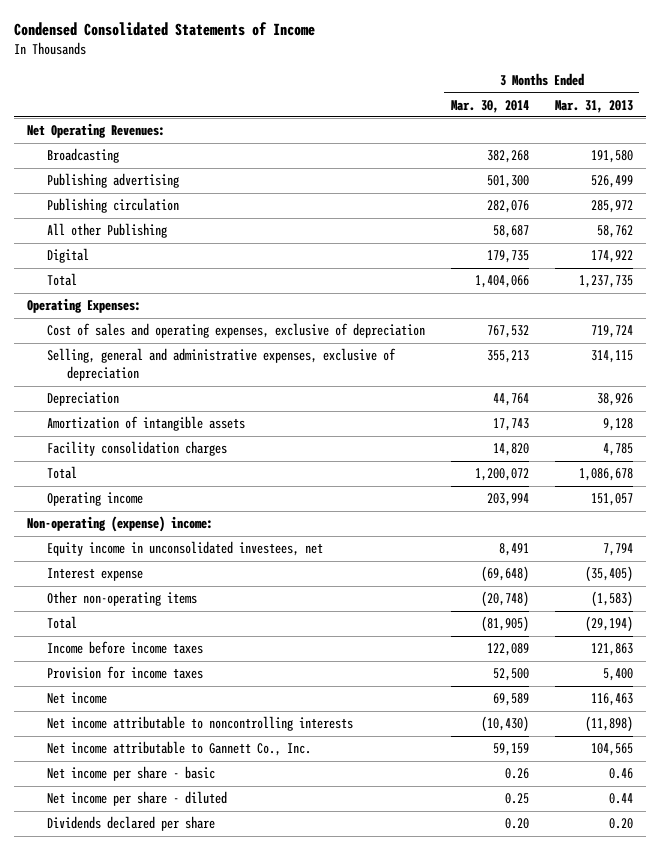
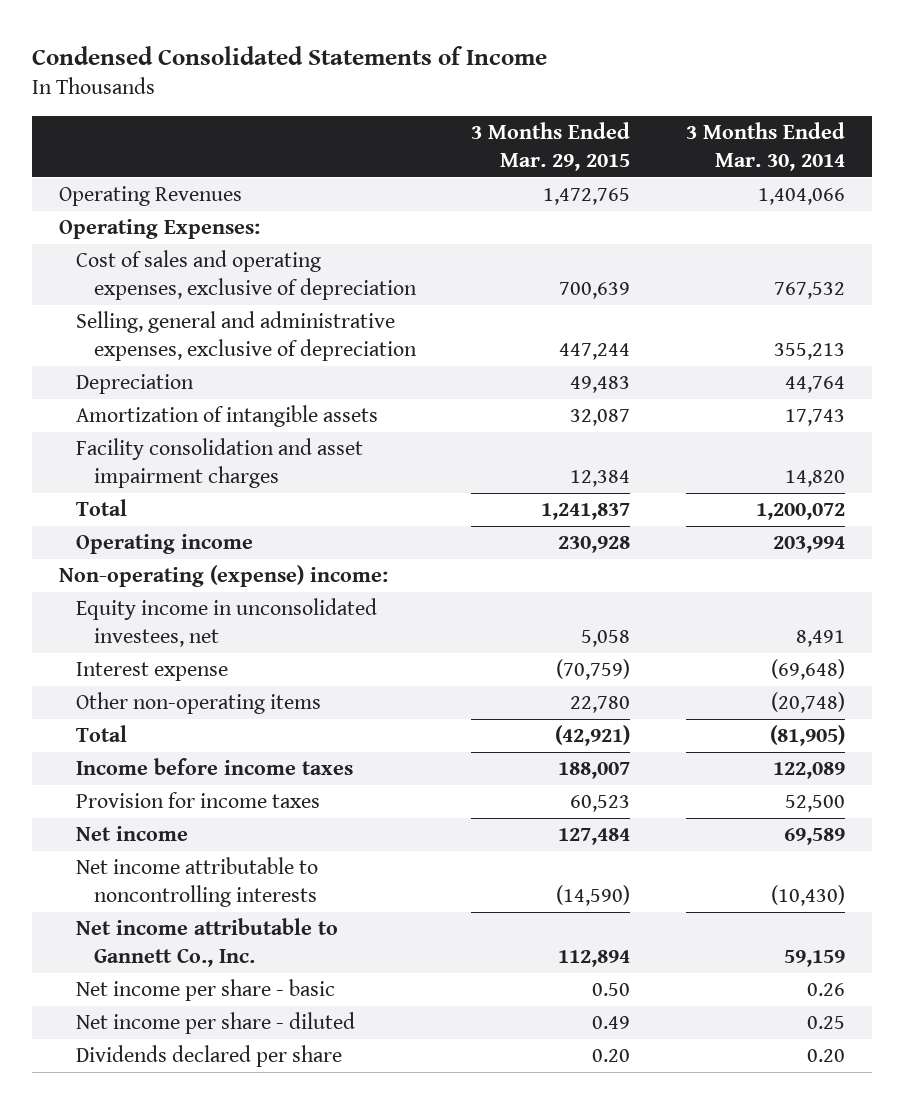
[554,99,633,113] Mar. 31, 2013 -> none
none -> [471,122,631,172] 3 Months Ended Mar. 29, 2015
[26,123,165,139] Net Operating Revenues: -> none
[46,148,119,164] Broadcasting -> none
[46,173,179,189] Publishing advertising -> none
[46,198,179,214] Publishing circulation -> none
[46,223,167,239] All other Publishing -> none
[46,248,89,264] Digital -> none
[46,273,77,287] Total -> [59,186,243,207] Operating Revenues
[46,441,227,457] Facility consolidation charges -> [76,438,364,488] Facility consolidation and asset impairment charges

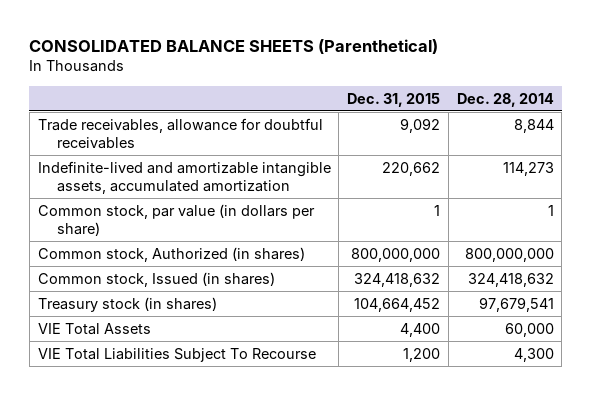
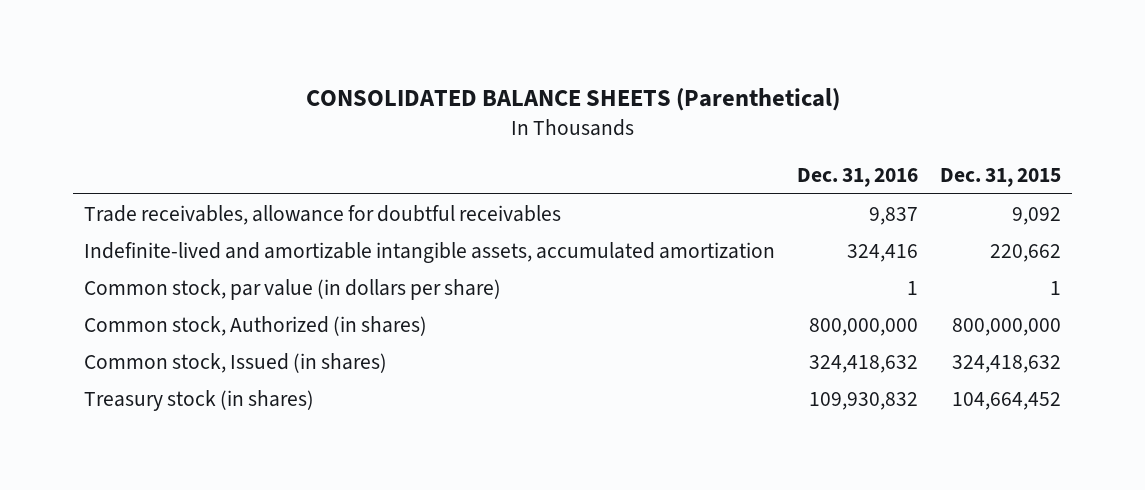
[456,92,554,107] Dec. 28, 2014 -> none
none -> [797,168,919,188] Dec. 31, 2016
[37,322,151,335] VIE Total Assets -> none
[37,347,316,362] VIE Total Liabilities Subject To Recourse -> none

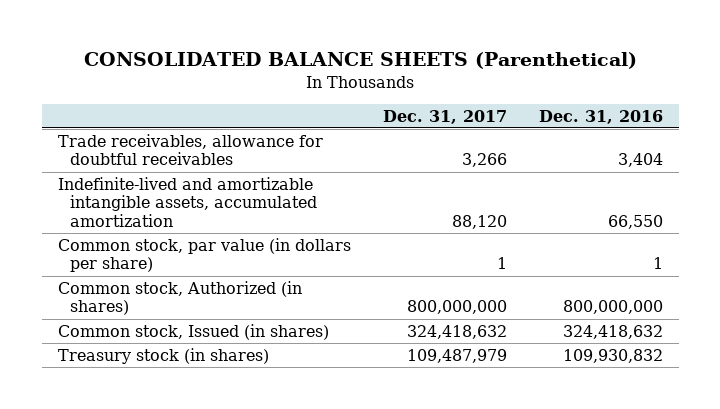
[940,168,1062,188] Dec. 31, 2015 -> none
none -> [382,109,507,124] Dec. 31, 2017
[869,206,919,225] 9,837 -> [617,153,663,168] 3,404
[847,243,919,262] 324,416 -> [607,215,663,230] 66,550

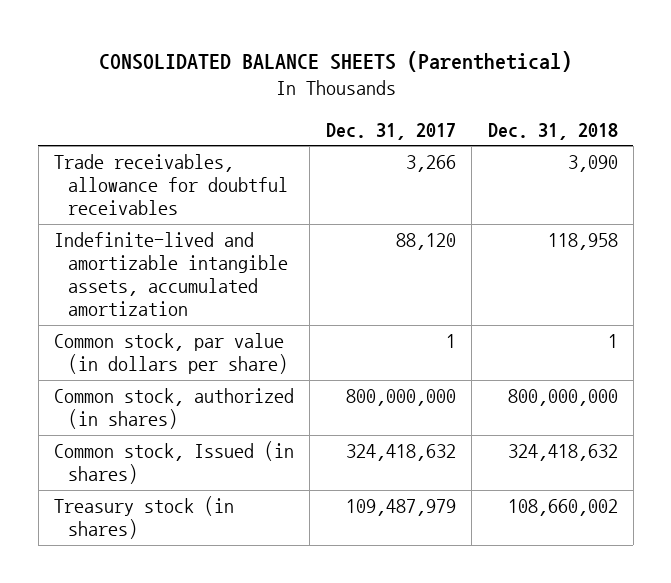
[538,109,663,124] Dec. 31, 2016 -> none
none -> [487,122,618,140] Dec. 31, 2018
[57,280,302,316] Common stock, Authorized (in shares) -> [53,388,294,430] Common stock, authorized (in shares)

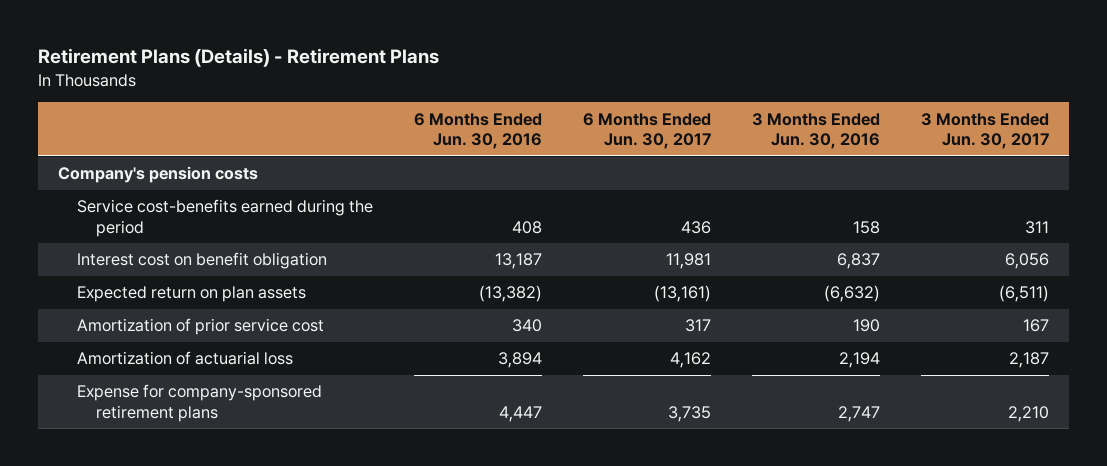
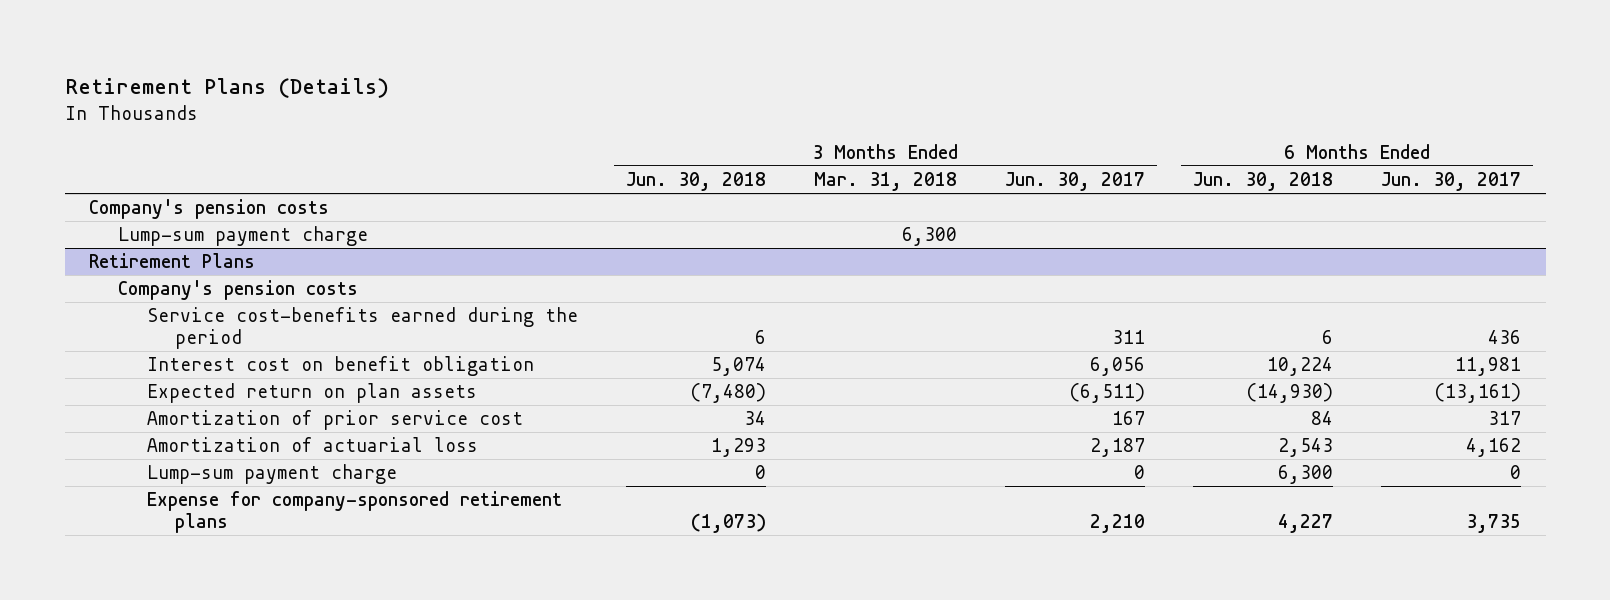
[37,48,439,68] Retirement Plans (Details) - Retirement Plans -> [64,78,389,99] Retirement Plans (Details)
[413,112,542,149] 6 Months Ended Jun. 30, 2016 -> none
[751,112,880,149] 3 Months Ended Jun. 30, 2016 -> none
none -> [625,172,766,192] Jun. 30, 2018
none -> [813,172,957,192] Mar. 31, 2018
none -> [1193,172,1334,192] Jun. 30, 2018
none -> [117,226,368,247] Lump-sum payment charge
none -> [89,253,256,269] Retirement Plans
none -> [117,280,358,301] Company's pension costs
none -> [146,464,397,485] Lump-sum payment charge

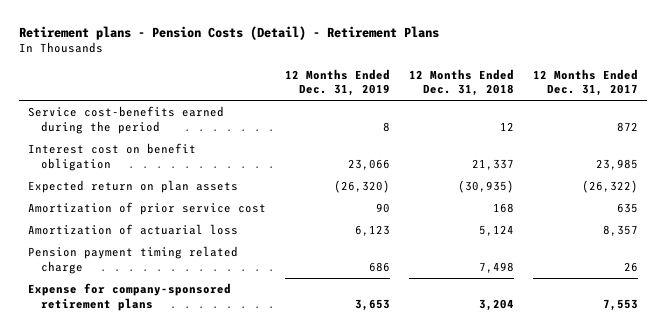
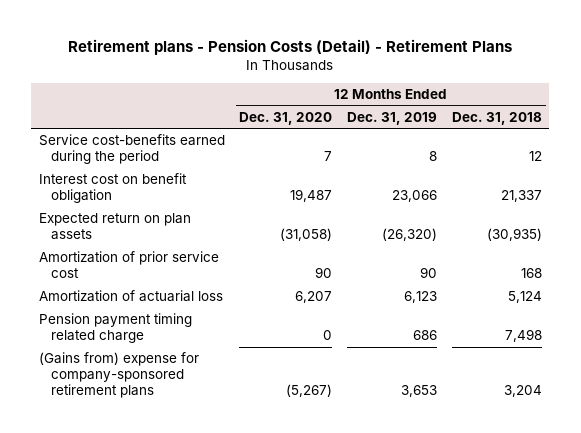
[532,68,638,97] 12 Months Ended Dec. 31, 2017 -> none
none -> [239,111,333,125] Dec. 31, 2020
[28,283,232,311] Expense for company-sponsored retirement plans -> [38,352,199,399] (Gains from) expense for company-sponsored retirement plans

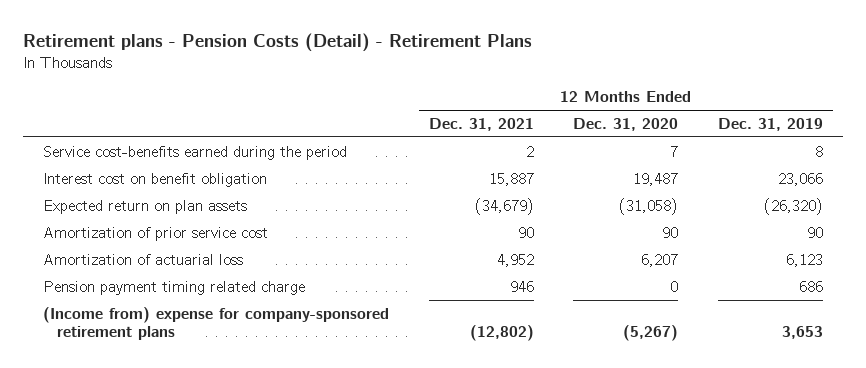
[452,111,543,125] Dec. 31, 2018 -> none
none -> [428,117,534,131] Dec. 31, 2021
[38,352,199,399] (Gains from) expense for company-sponsored retirement plans -> [42,306,389,341] (Income from) expense for company-sponsored retirement plans

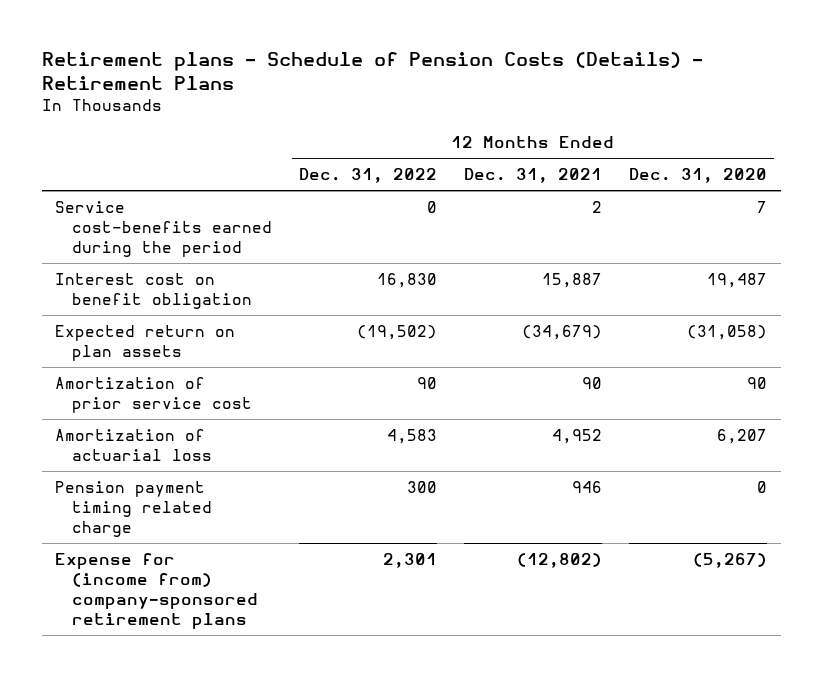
[22,33,532,53] Retirement plans - Pension Costs (Detail) - Retirement Plans -> [41,51,703,91] Retirement plans - Schedule of Pension Costs (Details) - Retirement Plans
[718,117,824,131] Dec. 31, 2019 -> none
none -> [299,168,438,184] Dec. 31, 2022
[42,306,389,341] (Income from) expense for company-sponsored retirement plans -> [55,552,258,629] Expense for (income from) company-sponsored retirement plans

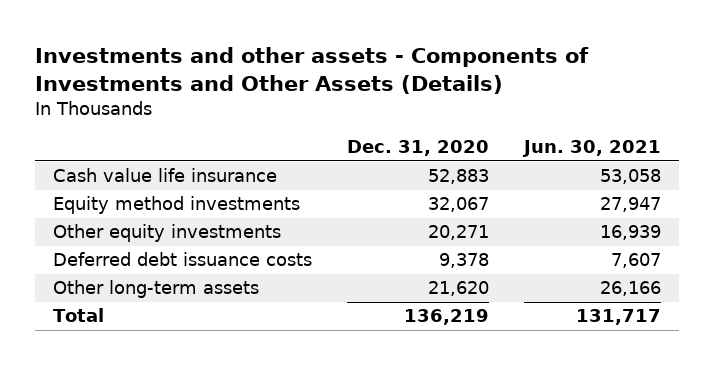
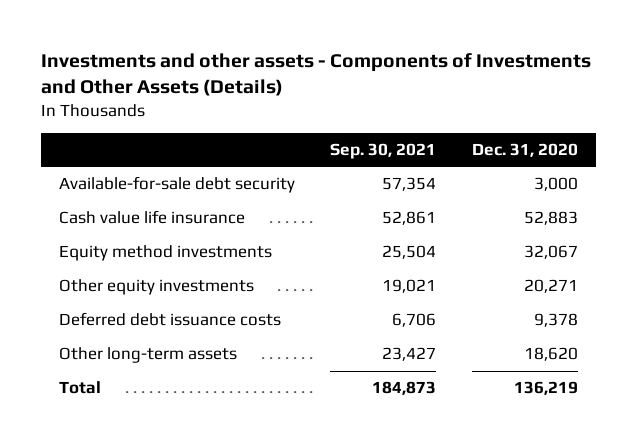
[522,140,662,158] Jun. 30, 2021 -> none
none -> [330,142,437,159] Sep. 30, 2021
none -> [58,176,295,194] Available-for-sale debt security
[427,281,489,297] 21,620 -> [523,347,578,362] 18,620

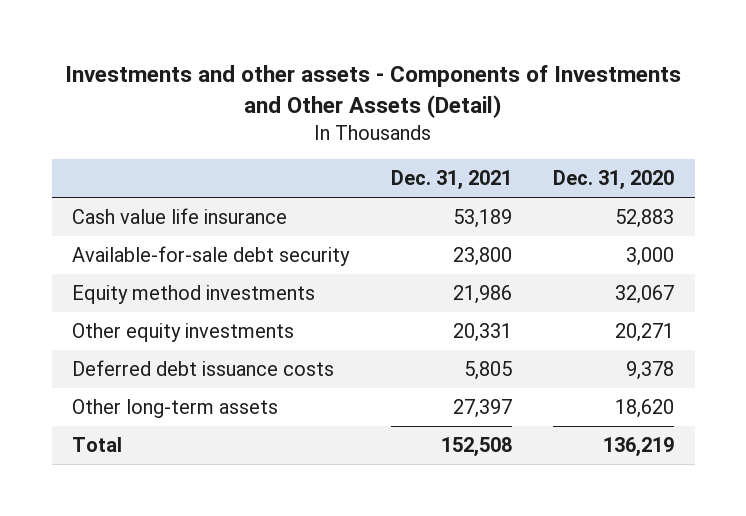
[41,53,592,97] Investments and other assets - Components of Investments and Other Assets (Details) -> [65,65,682,118] Investments and other assets - Components of Investments and Other Assets (Detail)
[330,142,437,159] Sep. 30, 2021 -> none
none -> [390,170,512,191] Dec. 31, 2021
[58,176,295,194] Available-for-sale debt security -> [72,245,351,266] Available-for-sale debt security

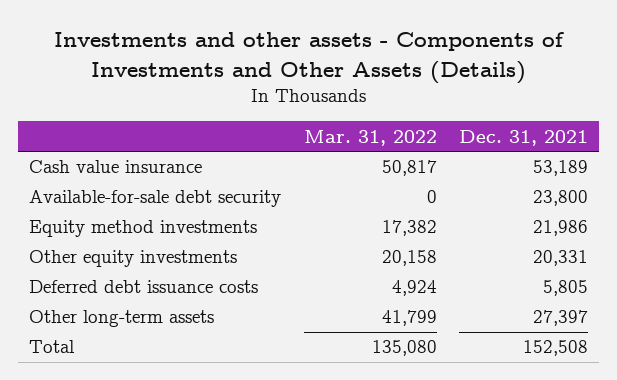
[65,65,682,118] Investments and other assets - Components of Investments and Other Assets (Detail) -> [53,32,564,84] Investments and other assets - Components of Investments and Other Assets (Details)
[553,170,675,191] Dec. 31, 2020 -> none
none -> [303,129,437,146] Mar. 31, 2022
[72,207,288,224] Cash value life insurance -> [29,160,203,174] Cash value insurance

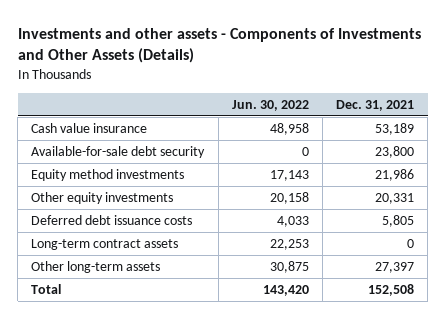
[303,129,437,146] Mar. 31, 2022 -> none
none -> [231,99,309,111] Jun. 30, 2022
none -> [31,238,179,250] Long-term contract assets

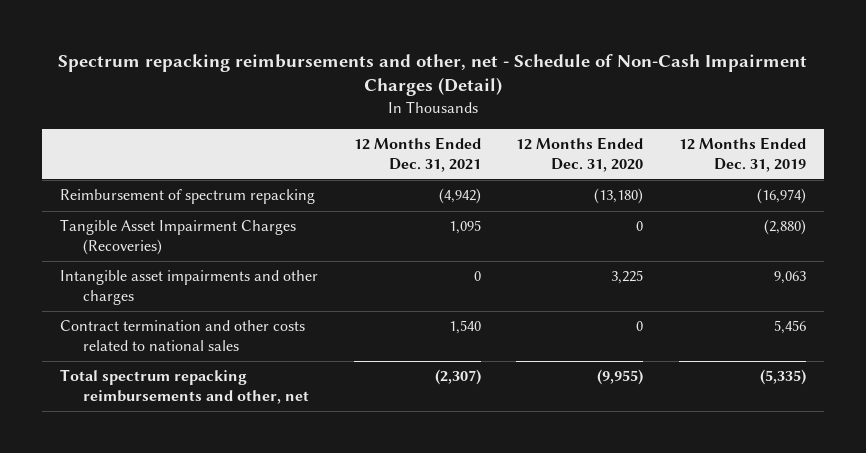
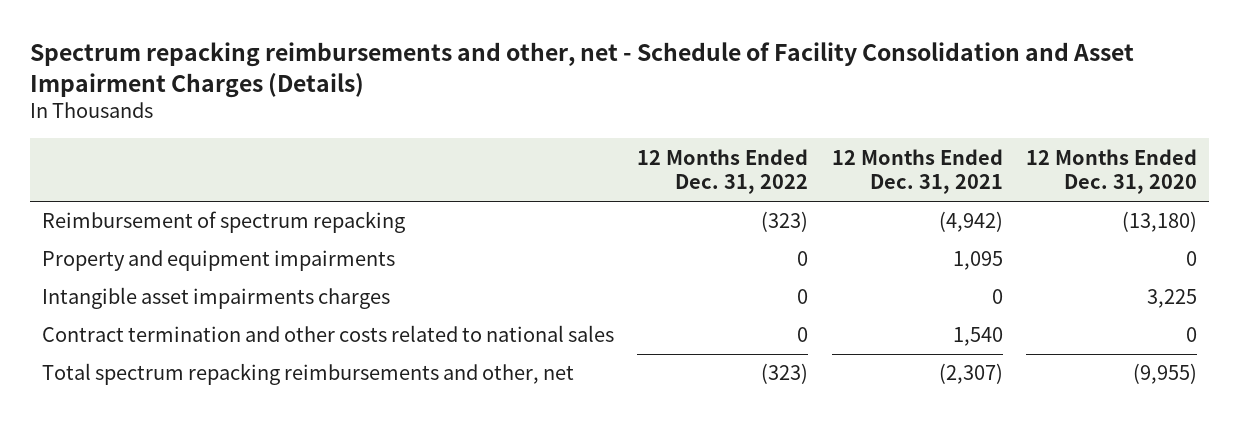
[57,53,807,97] Spectrum repacking reimbursements and other, net - Schedule of Non-Cash Impairment Charges (Detail) -> [29,41,1134,98] Spectrum repacking reimbursements and other, net - Schedule of Facility Consolidation and Asset Impairment Charges (Details)
[678,137,806,172] 12 Months Ended Dec. 31, 2019 -> none
none -> [637,148,809,195] 12 Months Ended Dec. 31, 2022
[59,219,296,255] Tangible Asset Impairment Charges (Recoveries) -> [41,250,395,272] Property and equipment impairments
[59,270,318,305] Intangible asset impairments and other charges -> [41,287,390,310] Intangible asset impairments charges

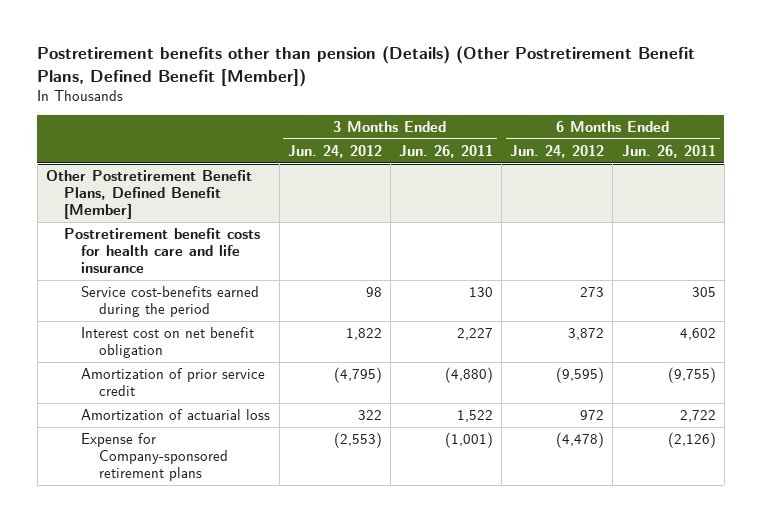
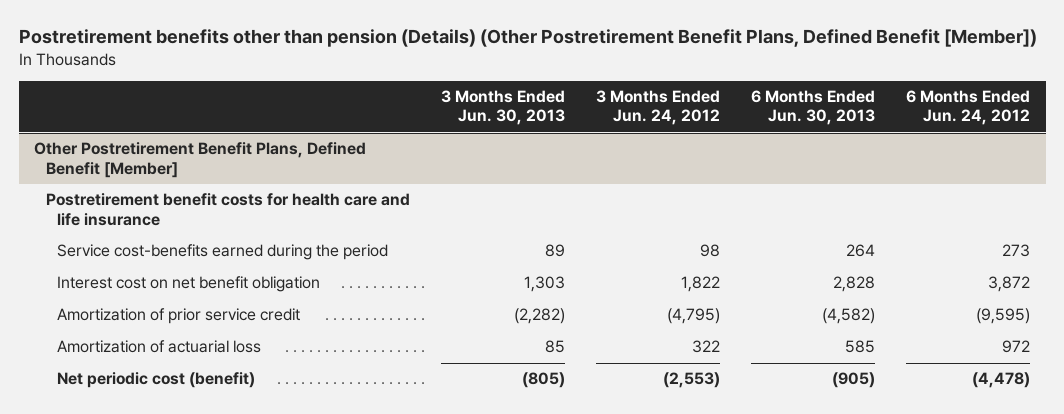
[398,144,493,158] Jun. 26, 2011 -> none
[621,144,716,158] Jun. 26, 2011 -> none
none -> [440,89,565,126] 3 Months Ended Jun. 30, 2013
none -> [751,89,876,126] 6 Months Ended Jun. 30, 2013
[81,432,229,481] Expense for Company-sponsored retirement plans -> [56,372,255,389] Net periodic cost (benefit)

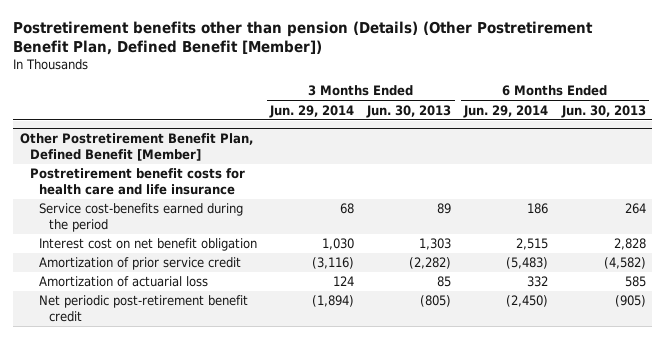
[18,29,1037,48] Postretirement benefits other than pension (Details) (Other Postretirement Benefit Plans, Defined Benefit [Member]) -> [13,20,594,55] Postretirement benefits other than pension (Details) (Other Postretirement Benefit Plan, Defined Benefit [Member])
[595,89,720,126] 3 Months Ended Jun. 24, 2012 -> none
[906,89,1031,126] 6 Months Ended Jun. 24, 2012 -> none
none -> [269,104,355,118] Jun. 29, 2014
none -> [463,104,549,118] Jun. 29, 2014
[34,142,367,178] Other Postretirement Benefit Plans, Defined Benefit [Member] -> [19,133,253,162] Other Postretirement Benefit Plan, Defined Benefit [Member]
[56,372,255,389] Net periodic cost (benefit) -> [39,295,249,323] Net periodic post-retirement benefit credit

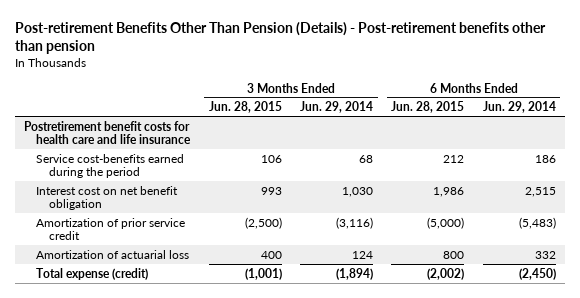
[13,20,594,55] Postretirement benefits other than pension (Details) (Other Postretirement Benefit Plan, Defined Benefit [Member]) -> [14,22,546,55] Post-retirement Benefits Other Than Pension (Details) - Post-retirement benefits other than pension
[366,104,452,118] Jun. 30, 2013 -> none
[560,104,646,118] Jun. 30, 2013 -> none
none -> [208,101,282,114] Jun. 28, 2015
none -> [391,101,465,114] Jun. 28, 2015
[19,133,253,162] Other Postretirement Benefit Plan, Defined Benefit [Member] -> none
[39,295,249,323] Net periodic post-retirement benefit credit -> [36,267,149,280] Total expense (credit)

